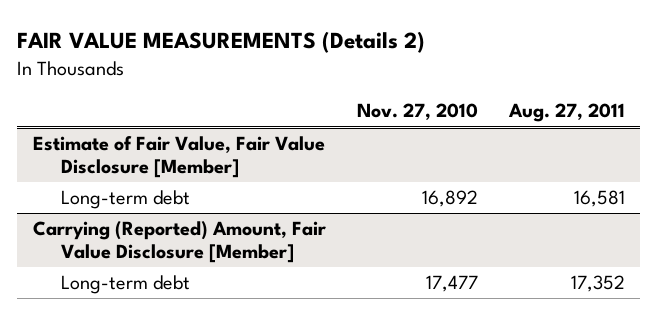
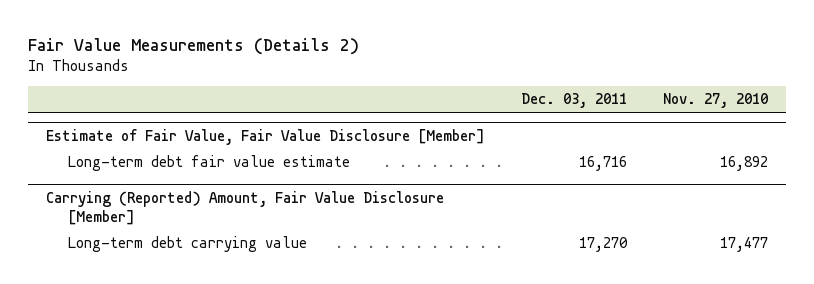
[17,31,426,54] FAIR VALUE MEASUREMENTS (Details 2) -> [28,38,360,56] Fair Value Measurements (Details 2)
[507,103,625,123] Aug. 27, 2011 -> none
none -> [520,93,627,109] Dec. 03, 2011
[61,190,191,210] Long-term debt -> [67,155,350,172] Long-term debt fair value estimate
[61,275,191,295] Long-term debt -> [67,236,307,253] Long-term debt carrying value

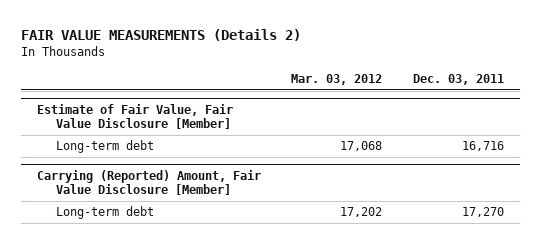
[28,38,360,56] Fair Value Measurements (Details 2) -> [21,28,302,41] FAIR VALUE MEASUREMENTS (Details 2)
[662,93,768,109] Nov. 27, 2010 -> none
none -> [291,74,383,86] Mar. 03, 2012
[67,155,350,172] Long-term debt fair value estimate -> [55,140,154,154] Long-term debt
[67,236,307,253] Long-term debt carrying value -> [55,206,154,220] Long-term debt

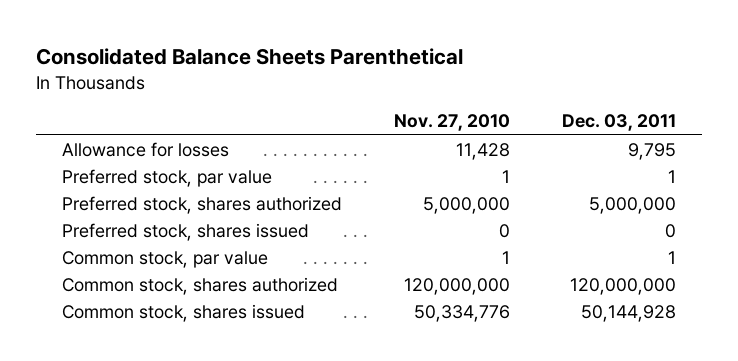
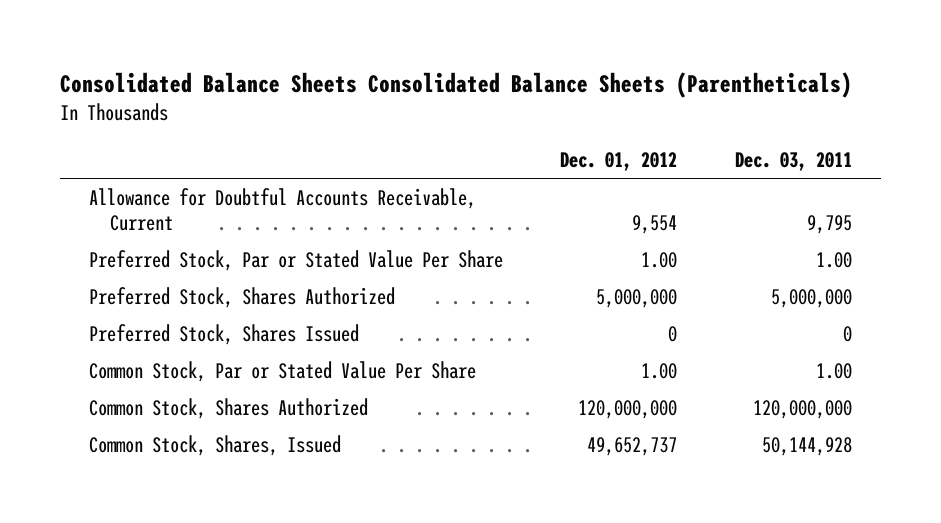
[36,48,464,66] Consolidated Balance Sheets Parenthetical -> [60,72,853,99] Consolidated Balance Sheets Consolidated Balance Sheets (Parentheticals)
[394,114,511,132] Nov. 27, 2010 -> none
none -> [560,152,678,172] Dec. 01, 2012
[62,142,230,158] Allowance for losses -> [88,187,476,231] Allowance for Doubtful Accounts Receivable, Current
[62,169,273,188] Preferred stock, par value -> [88,249,503,271] Preferred Stock, Par or Stated Value Per Share
[668,170,677,184] 1 -> [815,251,852,268] 1.00
[62,196,343,215] Preferred stock, shares authorized -> [88,286,395,308] Preferred Stock, Shares Authorized
[62,223,310,242] Preferred stock, shares issued -> [88,323,359,345] Preferred Stock, Shares Issued
[62,251,269,269] Common stock, par value -> [88,360,476,382] Common Stock, Par or Stated Value Per Share
[668,251,677,265] 1 -> [815,362,852,379] 1.00
[62,277,339,296] Common stock, shares authorized -> [88,397,368,419] Common Stock, Shares Authorized
[62,304,306,323] Common stock, shares issued -> [88,434,341,456] Common Stock, Shares, Issued

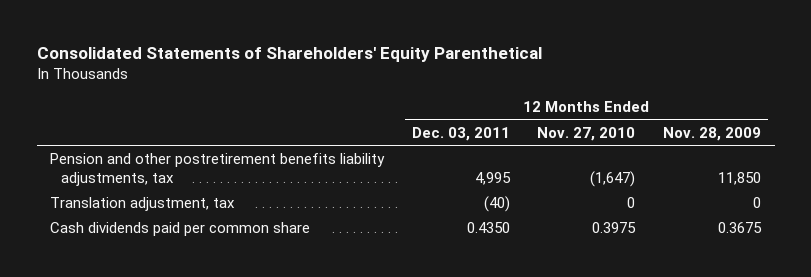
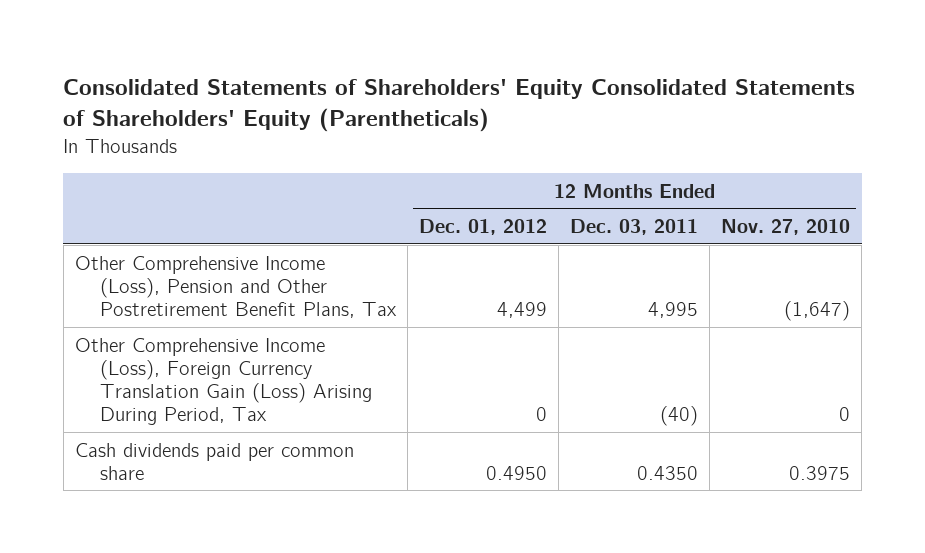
[36,47,542,63] Consolidated Statements of Shareholders' Equity Parenthetical -> [63,78,856,132] Consolidated Statements of Shareholders' Equity Consolidated Statements of Shareholders' Equity (Parentheticals)
[663,126,762,141] Nov. 28, 2009 -> none
none -> [419,218,548,235] Dec. 01, 2012
[50,152,386,186] Pension and other postretirement benefits liability adjustments, tax -> [75,255,398,318] Other Comprehensive Income (Loss), Pension and Other Postretirement Benefit Plans, Tax
[50,196,236,211] Translation adjustment, tax -> [75,337,373,426] Other Comprehensive Income (Loss), Foreign Currency Translation Gain (Loss) Arising During Period, Tax

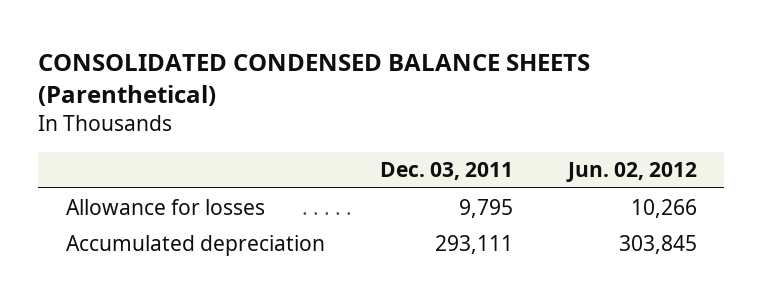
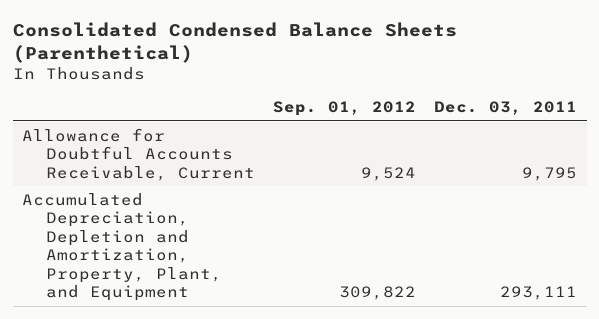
[38,53,591,106] CONSOLIDATED CONDENSED BALANCE SHEETS (Parenthetical) -> [12,21,457,63] Consolidated Condensed Balance Sheets (Parenthetical)
[565,162,697,183] Jun. 02, 2012 -> none
none -> [272,101,416,117] Sep. 01, 2012
[65,198,265,215] Allowance for losses -> [22,127,255,181] Allowance for Doubtful Accounts Receivable, Current
[65,234,325,256] Accumulated depreciation -> [22,192,222,301] Accumulated Depreciation, Depletion and Amortization, Property, Plant, and Equipment

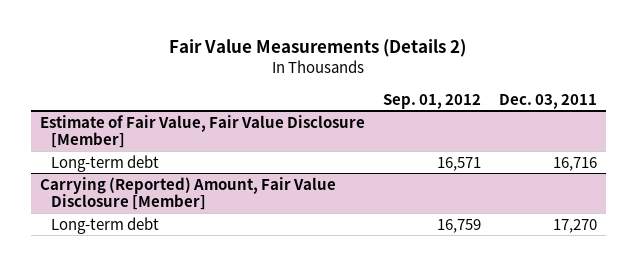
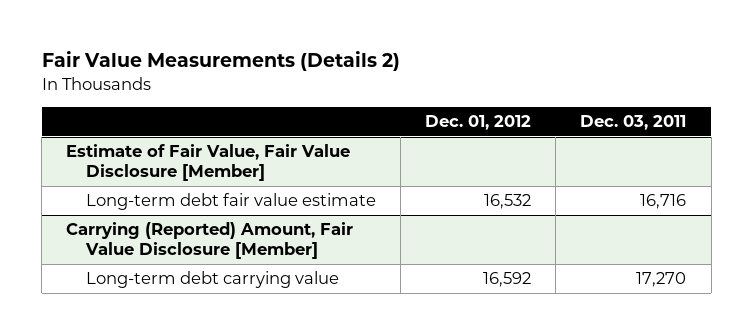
[382,93,481,109] Sep. 01, 2012 -> none
none -> [425,115,532,131] Dec. 01, 2012
[50,154,159,172] Long-term debt -> [86,193,377,211] Long-term debt fair value estimate
[50,216,159,234] Long-term debt -> [86,271,340,289] Long-term debt carrying value

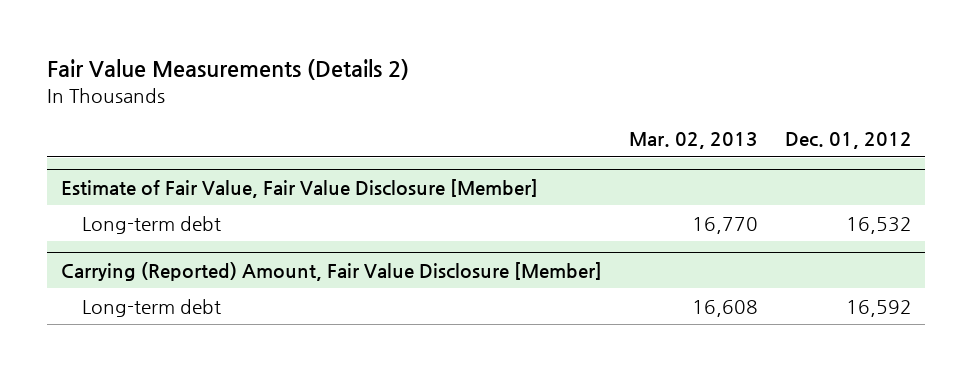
[580,115,687,131] Dec. 03, 2011 -> none
none -> [628,132,758,150] Mar. 02, 2013
[86,193,377,211] Long-term debt fair value estimate -> [82,215,222,234] Long-term debt
[86,271,340,289] Long-term debt carrying value -> [82,298,222,317] Long-term debt

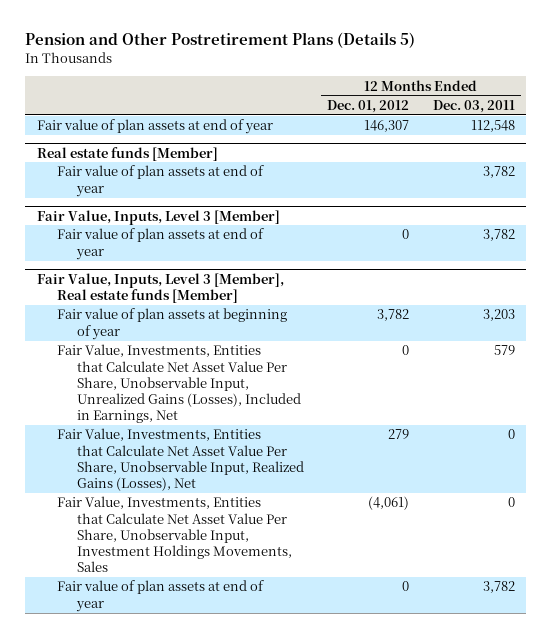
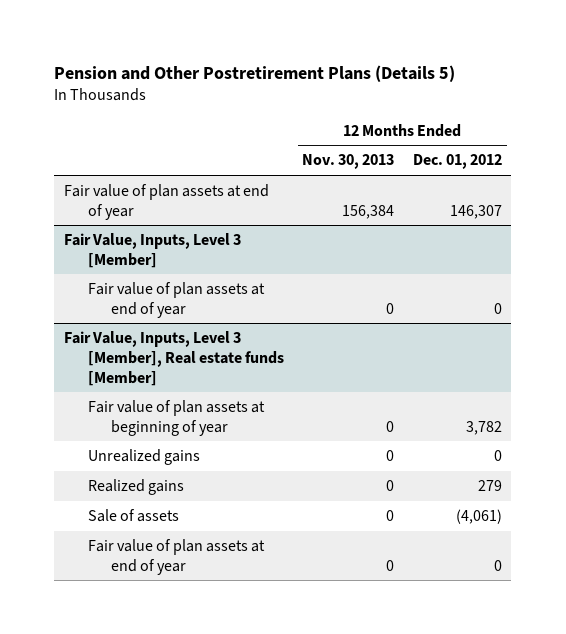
[432,100,515,114] Dec. 03, 2011 -> none
none -> [302,154,395,170] Nov. 30, 2013
[36,146,218,161] Real estate funds [Member] -> none
[56,165,264,197] Fair value of plan assets at end of year -> none
[56,344,301,424] Fair Value, Investments, Entities that Calculate Net Asset Value Per Share, Unobservable Input, Unrealized Gains (Losses), Included in Earnings, Net -> [87,448,200,465] Unrealized gains
[56,428,304,491] Fair Value, Investments, Entities that Calculate Net Asset Value Per Share, Unobservable Input, Realized Gains (Losses), Net -> [87,478,184,495] Realized gains
[56,496,292,573] Fair Value, Investments, Entities that Calculate Net Asset Value Per Share, Unobservable Input, Investment Holdings Movements, Sales -> [87,508,179,522] Sale of assets

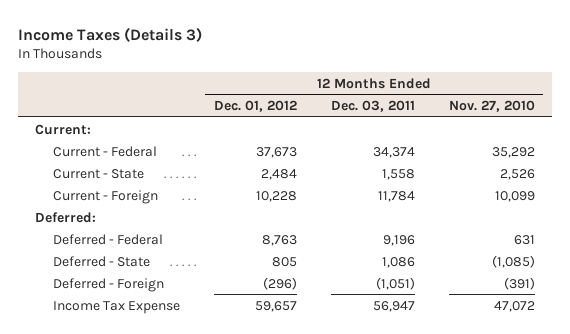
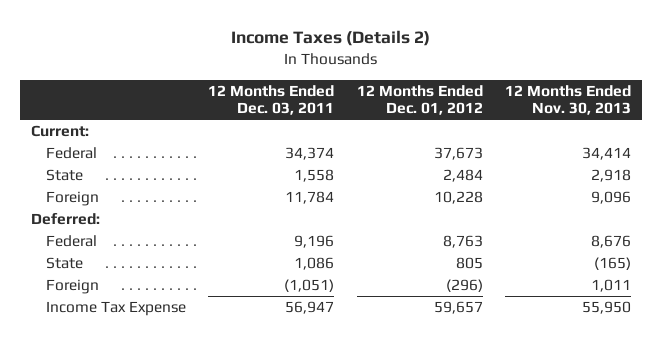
[18,26,203,42] Income Taxes (Details 3) -> [230,30,430,47] Income Taxes (Details 2)
[448,100,535,113] Nov. 27, 2010 -> none
none -> [504,84,631,116] 12 Months Ended Nov. 30, 2013
[52,145,157,157] Current - Federal -> [46,146,98,159] Federal
[52,168,144,179] Current - State -> [46,168,84,181] State
[52,189,158,204] Current - Foreign -> [46,190,100,206] Foreign
[52,233,163,245] Deferred - Federal -> [46,234,98,247] Federal
[52,255,150,267] Deferred - State -> [46,256,84,269] State
[52,277,164,292] Deferred - Foreign -> [46,278,100,294] Foreign

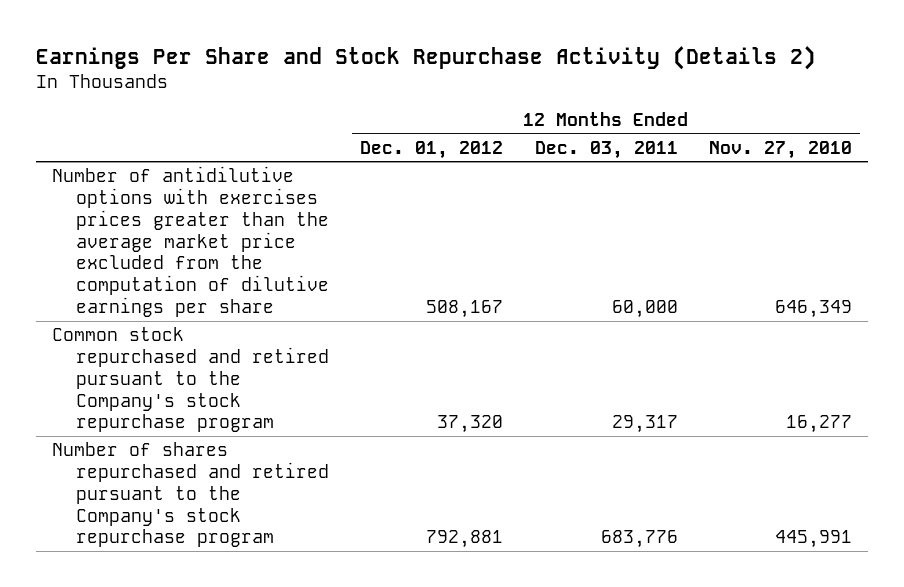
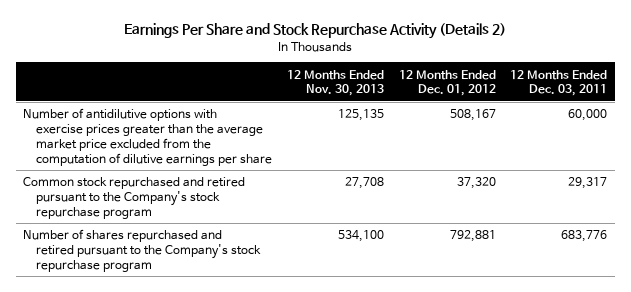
[709,140,853,159] Nov. 27, 2010 -> none
none -> [287,69,385,97] 12 Months Ended Nov. 30, 2013
[51,166,329,318] Number of antidilutive options with exercises prices greater than the average market price excluded from the computation of dilutive earnings per share -> [23,108,273,166] Number of antidilutive options with exercise prices greater than the average market price excluded from the computation of dilutive earnings per share

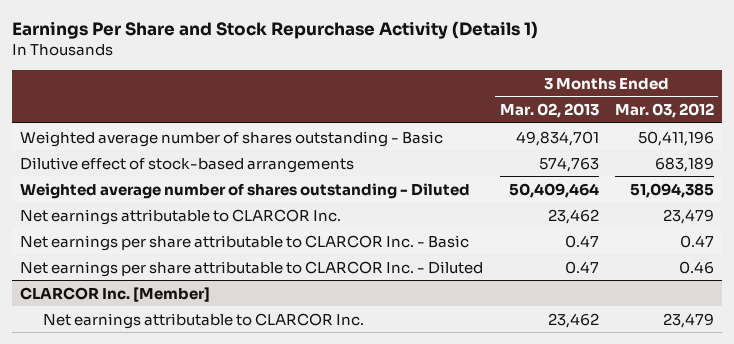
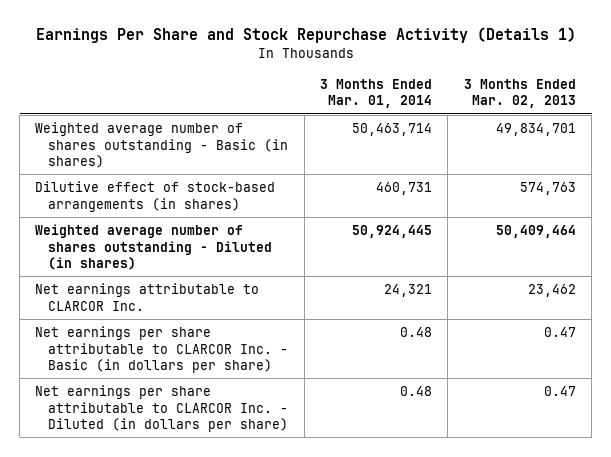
[614,103,714,119] Mar. 03, 2012 -> none
none -> [319,78,432,109] 3 Months Ended Mar. 01, 2014
[20,208,342,225] Net earnings attributable to CLARCOR Inc. -> none
[20,234,470,251] Net earnings per share attributable to CLARCOR Inc. - Basic -> none
[20,260,484,277] Net earnings per share attributable to CLARCOR Inc. - Diluted -> none
[20,286,211,302] CLARCOR Inc. [Member] -> none
[20,130,444,147] Weighted average number of shares outstanding - Basic -> [35,121,289,169] Weighted average number of shares outstanding - Basic (in shares)
[20,156,355,173] Dilutive effect of stock-based arrangements -> [35,180,276,212] Dilutive effect of stock-based arrangements (in shares)
[20,182,471,199] Weighted average number of shares outstanding - Diluted -> [35,223,273,271] Weighted average number of shares outstanding - Diluted (in shares)
none -> [35,325,289,374] Net earnings per share attributable to CLARCOR Inc. - Basic (in dollars per share)
none -> [35,384,289,433] Net earnings per share attributable to CLARCOR Inc. - Diluted (in dollars per share)

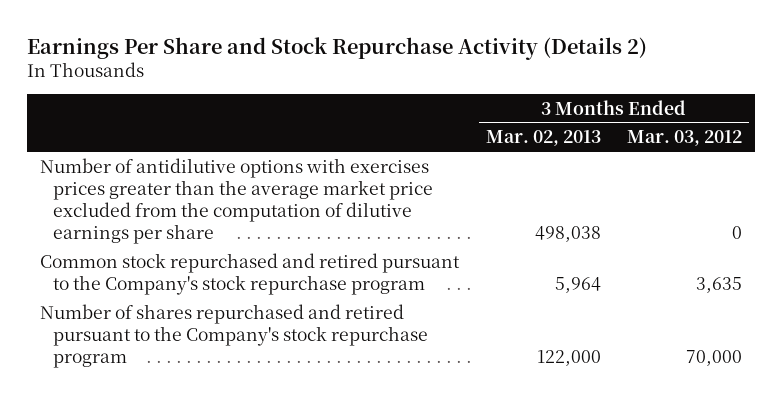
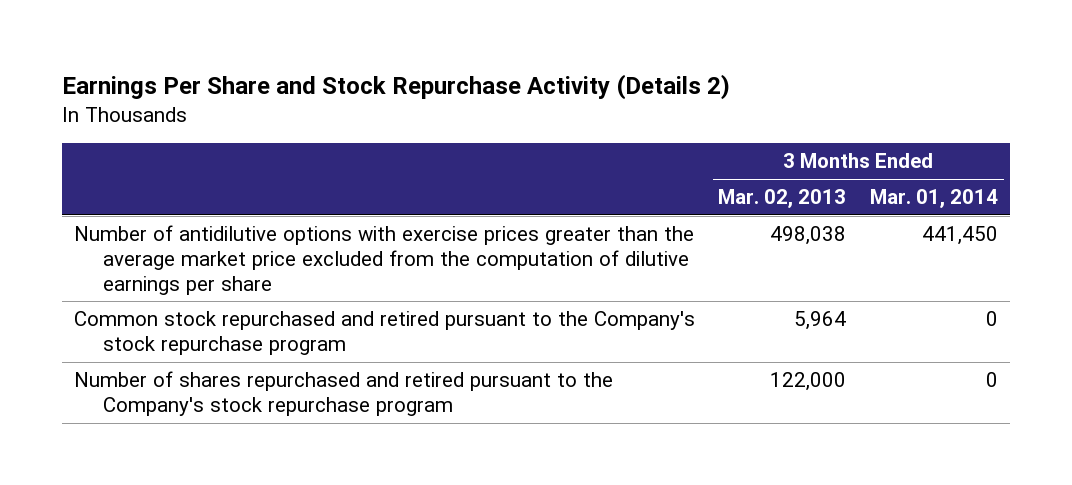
[626,130,742,147] Mar. 03, 2012 -> none
none -> [869,189,998,209] Mar. 01, 2014
[40,157,434,245] Number of antidilutive options with exercises prices greater than the average market price excluded from the computation of dilutive earnings per share -> [73,225,694,295] Number of antidilutive options with exercise prices greater than the average market price excluded from the computation of dilutive earnings per share

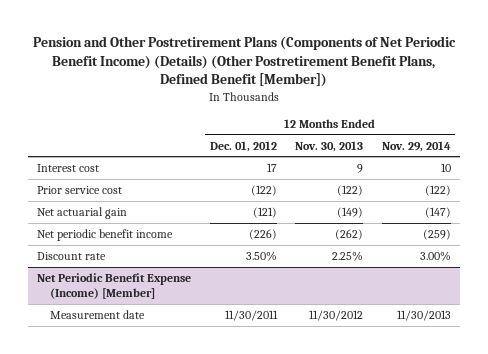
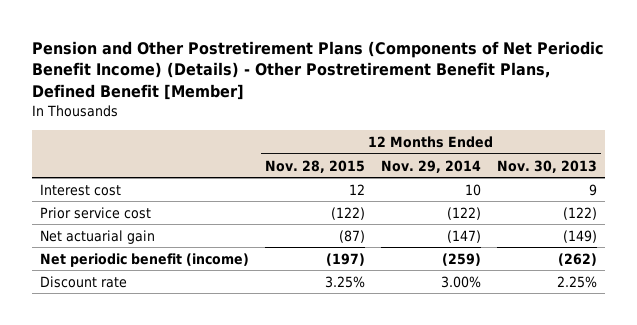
[32,35,456,88] Pension and Other Postretirement Plans (Components of Net Periodic Benefit Income) (Details) (Other Postretirement Benefit Plans, Defined Benefit [Member]) -> [31,40,604,101] Pension and Other Postretirement Plans (Components of Net Periodic Benefit Income) (Details) - Other Postretirement Benefit Plans, Defined Benefit [Member]
[209,140,277,152] Dec. 01, 2012 -> none
none -> [264,159,365,173] Nov. 28, 2015
[37,228,174,241] Net periodic benefit income -> [39,252,249,267] Net periodic benefit (income)
[37,272,192,300] Net Periodic Benefit Expense (Income) [Member] -> none
[50,309,146,319] Measurement date -> none

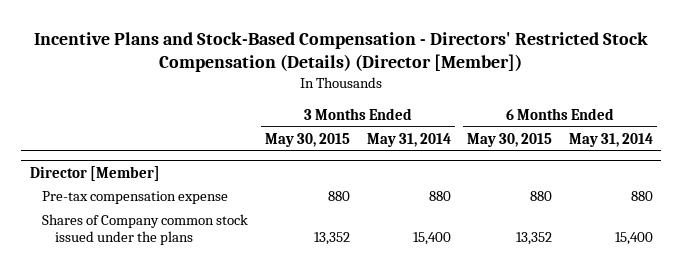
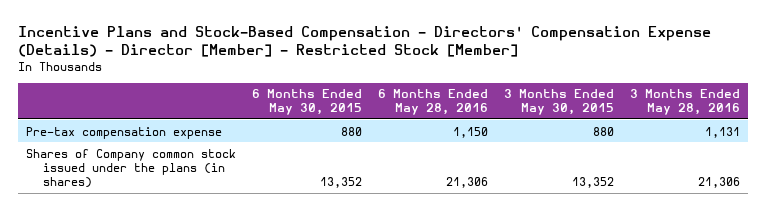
[34,31,649,73] Incentive Plans and Stock-Based Compensation - Directors' Restricted Stock Compensation (Details) (Director [Member]) -> [18,25,712,57] Incentive Plans and Stock-Based Compensation - Directors' Compensation Expense (Details) - Director [Member] - Restricted Stock [Member]
[366,132,451,147] May 31, 2014 -> none
[568,132,653,147] May 31, 2014 -> none
none -> [378,89,489,116] 6 Months Ended May 28, 2016
none -> [630,89,741,116] 3 Months Ended May 28, 2016
[29,165,160,181] Director [Member] -> none
[42,213,249,246] Shares of Company common stock issued under the plans -> [26,148,237,188] Shares of Company common stock issued under the plans (in shares)

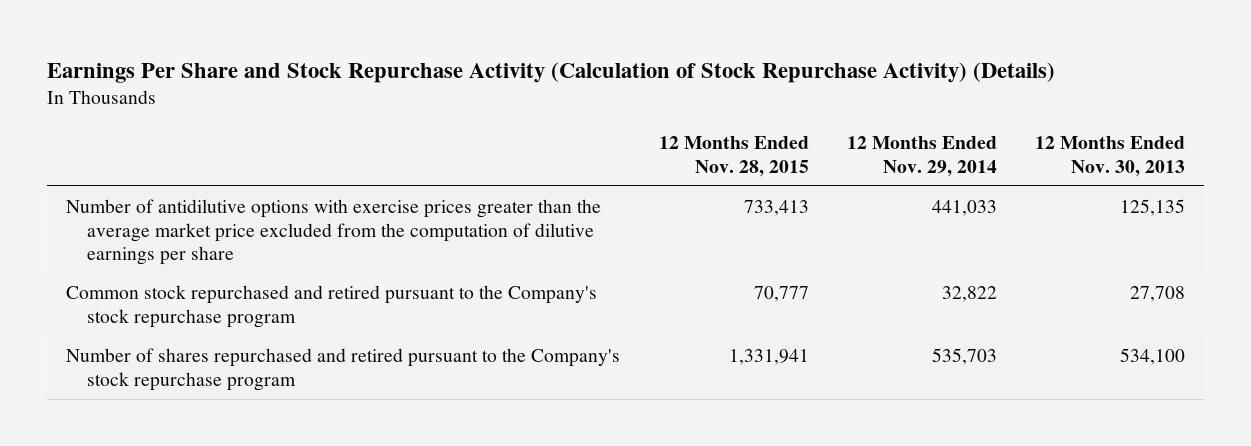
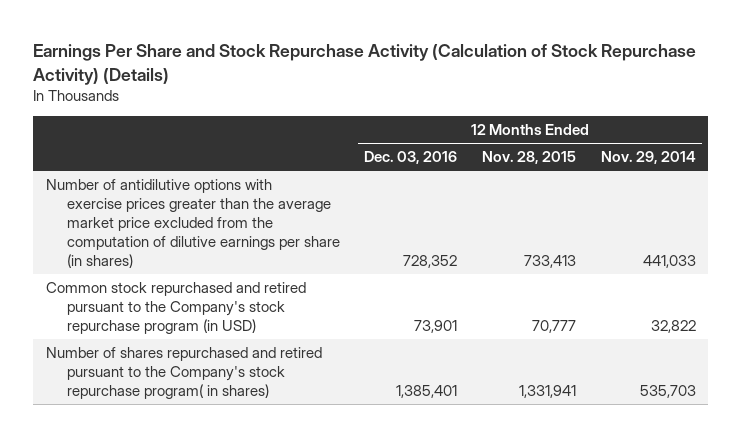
[1034,136,1185,177] 12 Months Ended Nov. 30, 2013 -> none
none -> [364,151,458,165] Dec. 03, 2016
[66,198,602,266] Number of antidilutive options with exercise prices greater than the average market price excluded from the computation of dilutive earnings per share -> [45,179,340,269] Number of antidilutive options with exercise prices greater than the average market price excluded from the computation of dilutive earnings per share (in shares)
[66,284,598,328] Common stock repurchased and retired pursuant to the Company's stock repurchase program -> [45,282,306,335] Common stock repurchased and retired pursuant to the Company's stock repurchase program (in USD)
[66,347,621,391] Number of shares repurchased and retired pursuant to the Company's stock repurchase program -> [45,347,322,400] Number of shares repurchased and retired pursuant to the Company's stock repurchase program( in shares)

